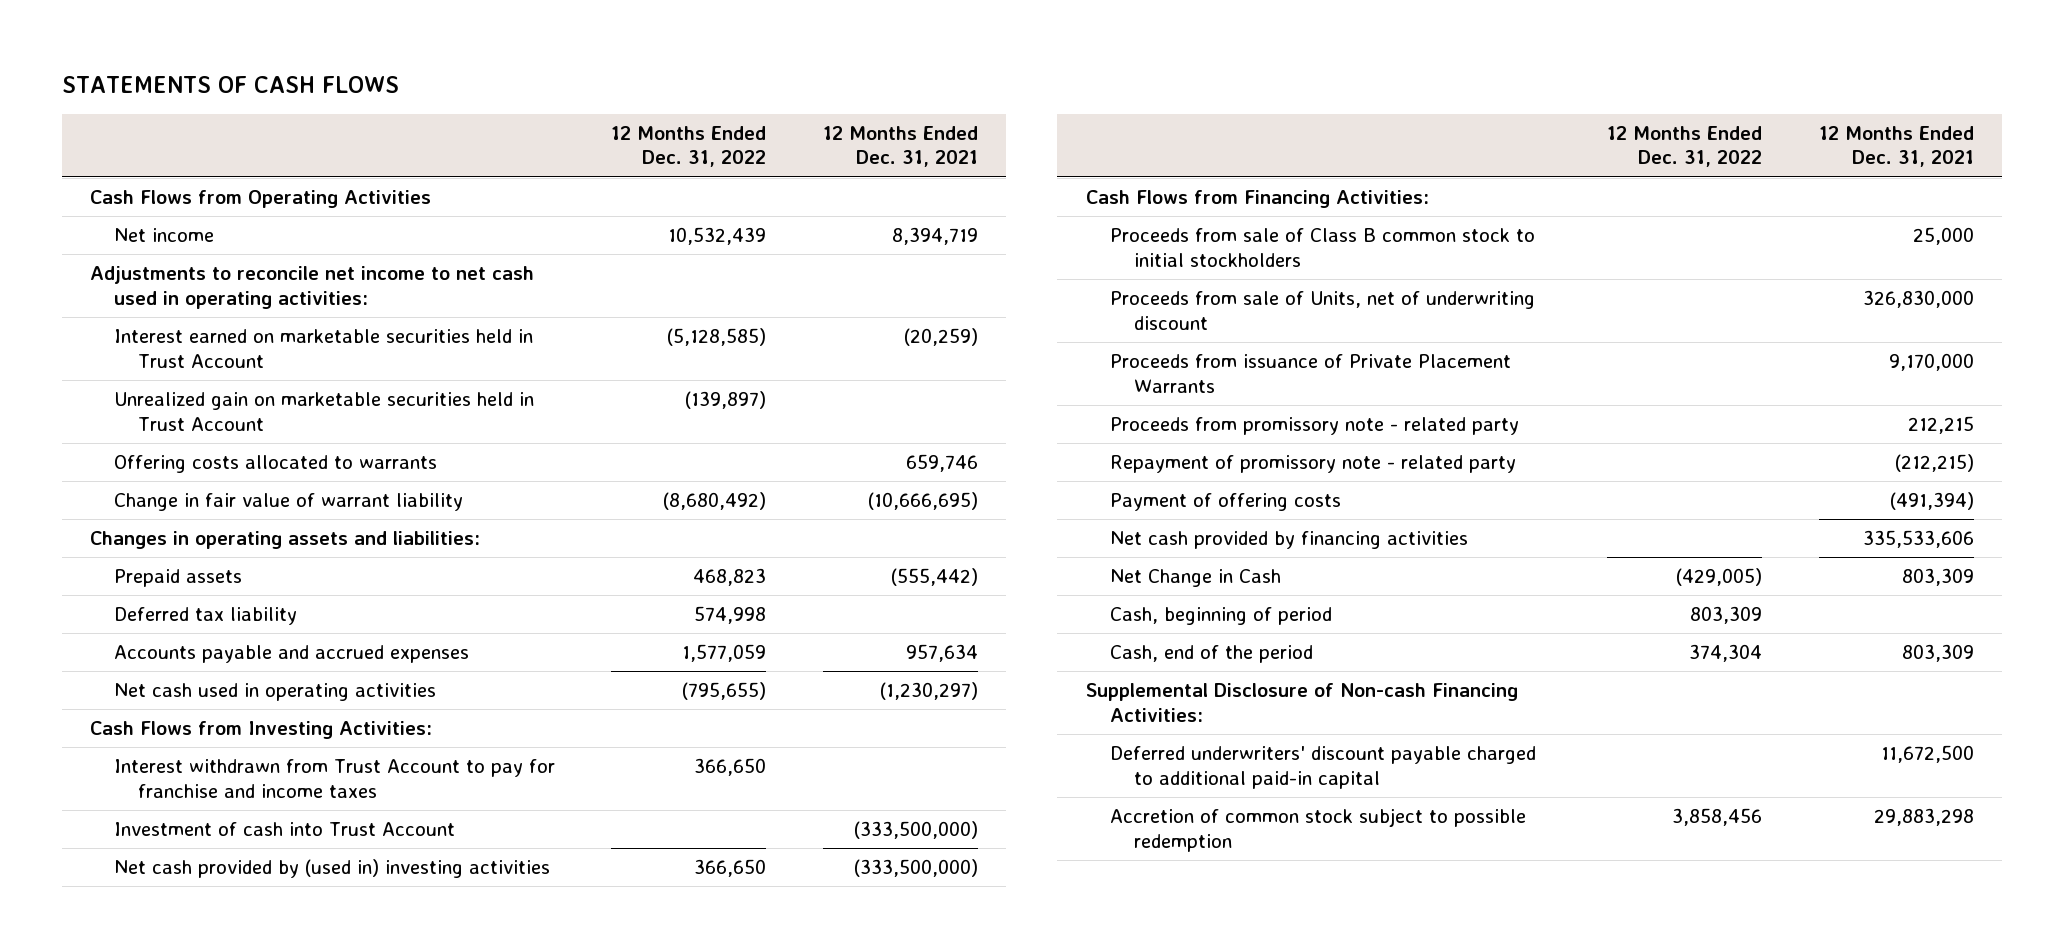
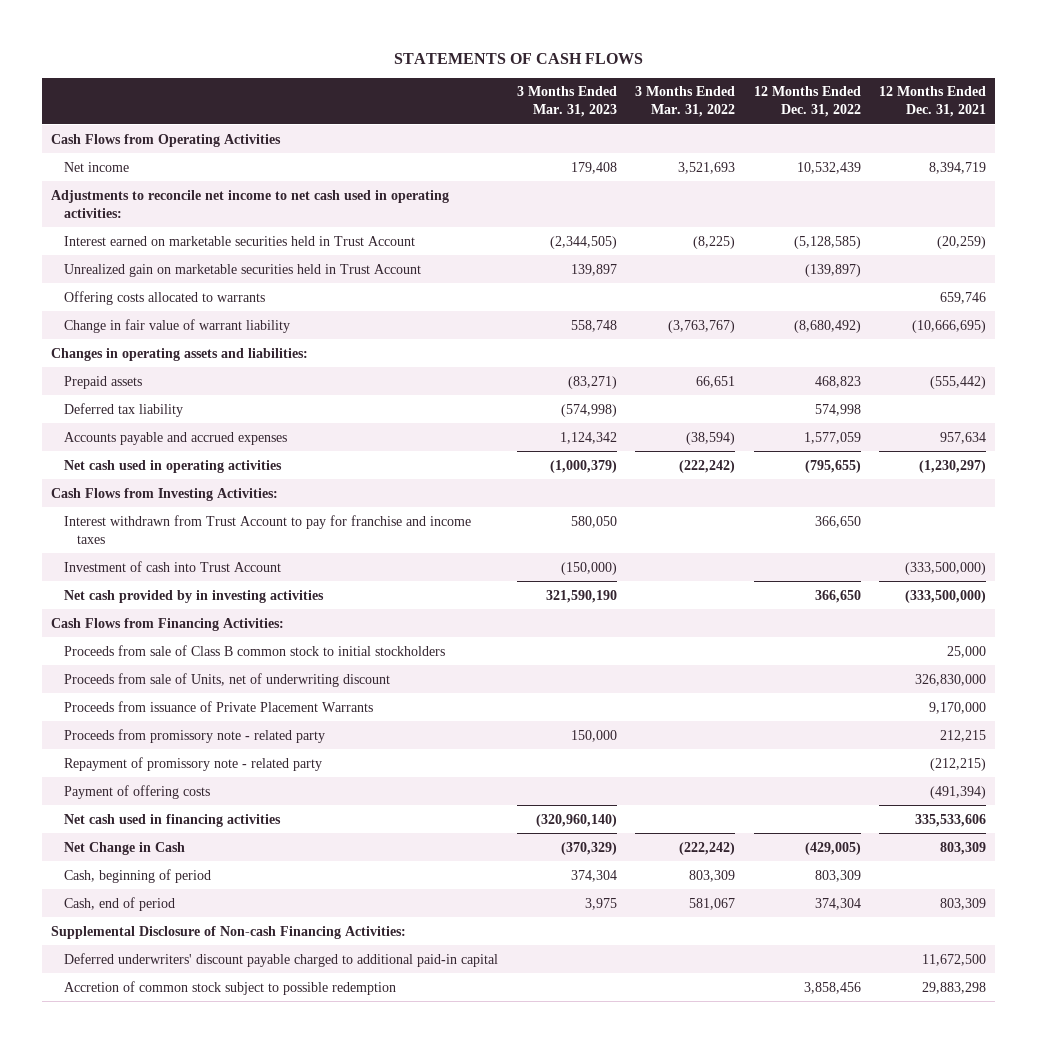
none -> [516,86,617,118] 3 Months Ended Mar. 31, 2023
none -> [635,86,736,118] 3 Months Ended Mar. 31, 2022
[113,858,550,878] Net cash provided by (used in) investing activities -> [64,589,325,603] Net cash provided by in investing activities
[1109,530,1468,549] Net cash provided by financing activities -> [64,813,282,827] Net cash used in financing activities
[1109,644,1313,663] Cash, end of the period -> [64,896,176,911] Cash, end of period

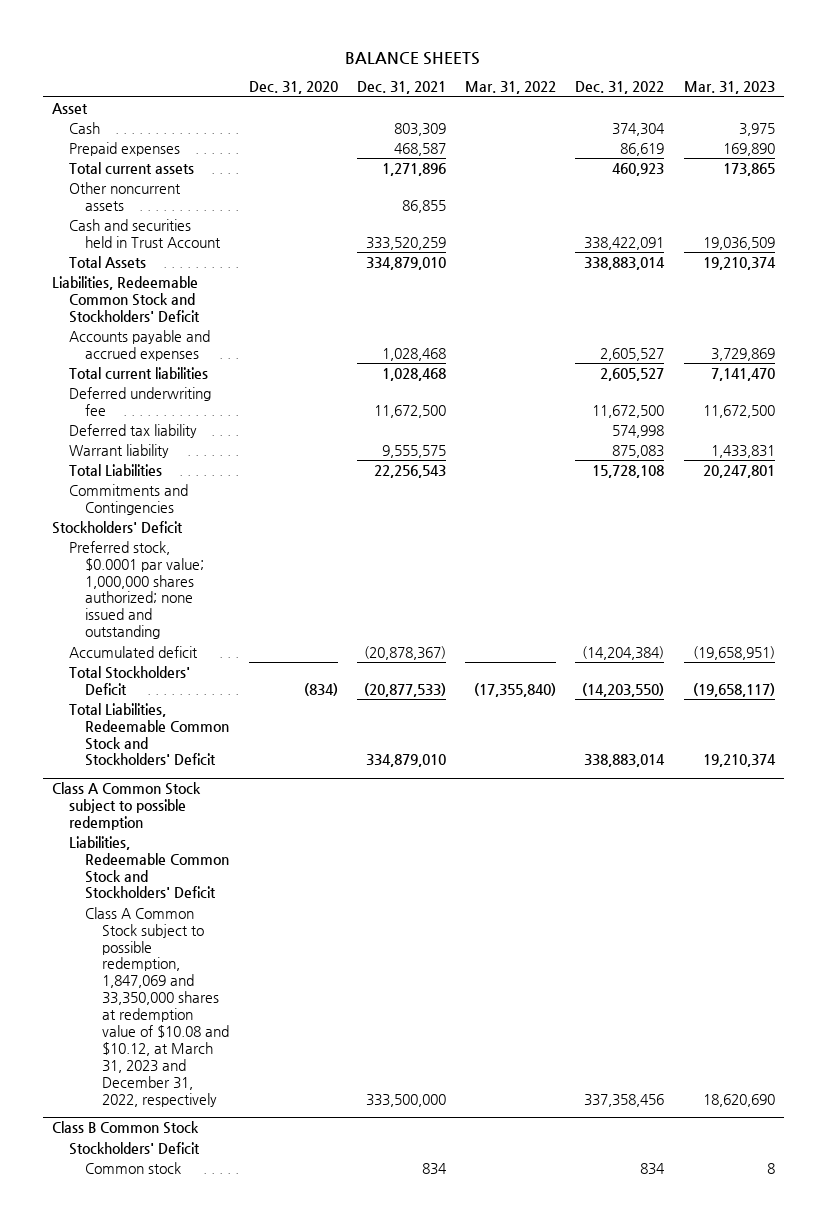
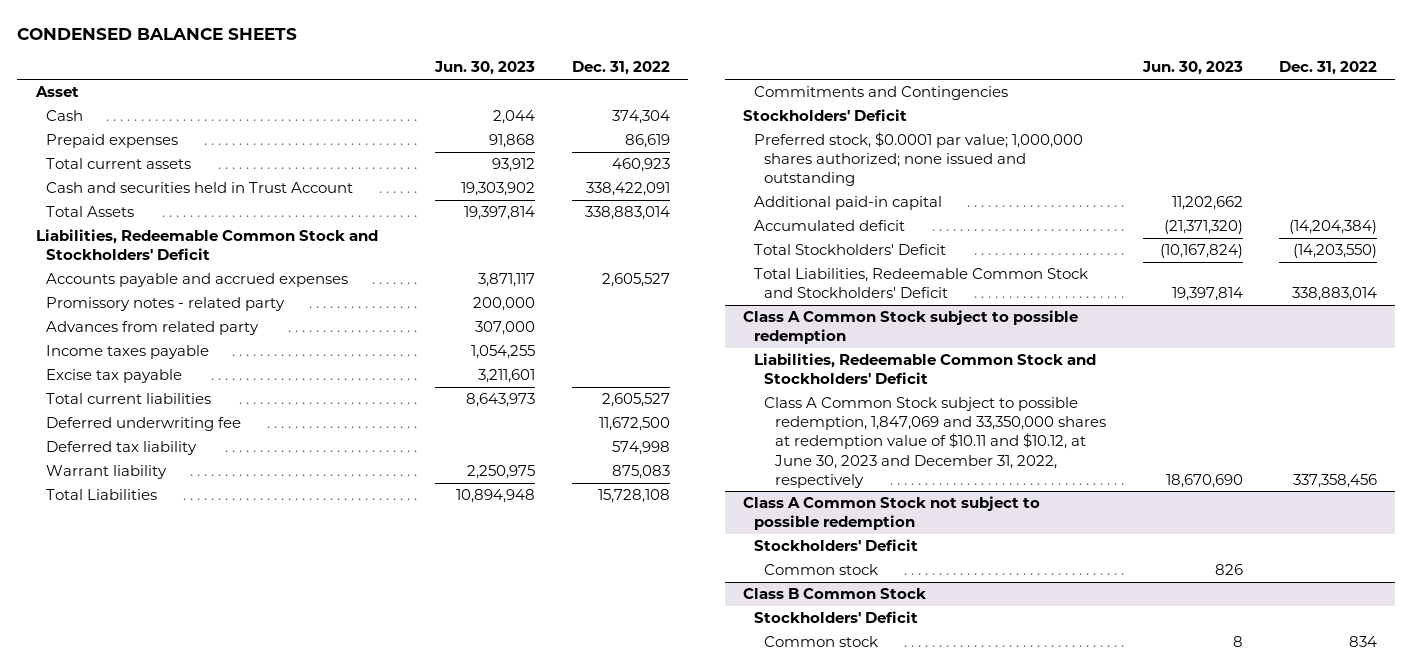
[345,52,481,66] BALANCE SHEETS -> [17,28,298,41] CONDENSED BALANCE SHEETS
[248,81,338,95] Dec. 31, 2020 -> none
[356,81,446,95] Dec. 31, 2021 -> none
[465,81,557,95] Mar. 31, 2022 -> none
[683,81,775,95] Mar. 31, 2023 -> none
none -> [434,61,536,76] Jun. 30, 2023
[68,181,181,211] Other noncurrent assets -> none
none -> [46,297,286,312] Promissory notes - related party
none -> [46,321,260,336] Advances from related party
none -> [46,345,210,360] Income taxes payable
none -> [46,369,183,384] Excise tax payable
none -> [753,196,942,211] Additional paid-in capital
[85,906,230,1107] Class A Common Stock subject to possible redemption, 1,847,069 and 33,350,000 shares at redemption value of $10.08 and $10.12, at March 31, 2023 and December 31, 2022, respectively -> [764,397,1107,488] Class A Common Stock subject to possible redemption, 1,847,069 and 33,350,000 shares at redemption value of $10.11 and $10.12, at June 30, 2023 and December 31, 2022, respectively
none -> [743,496,1041,531] Class A Common Stock not subject to possible redemption
none -> [753,539,918,552] Stockholders' Deficit
none -> [764,564,879,576] Common stock

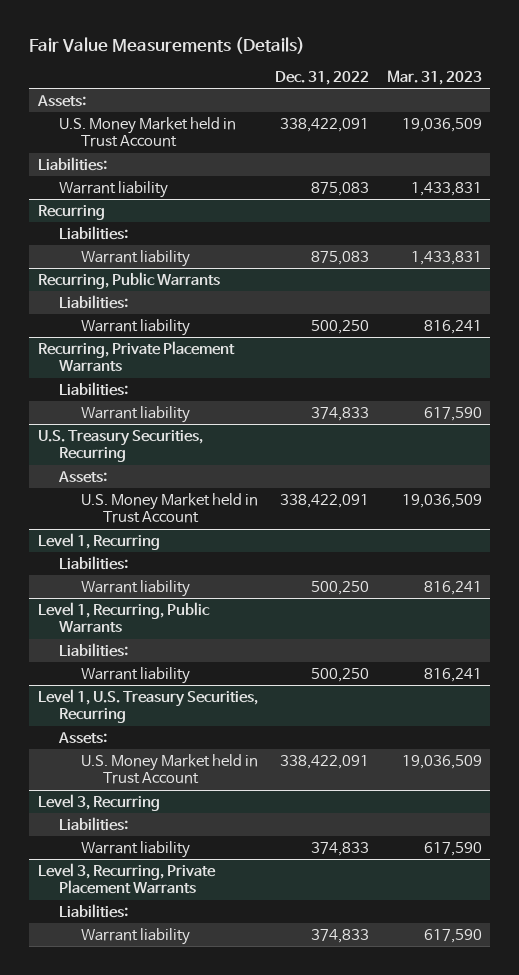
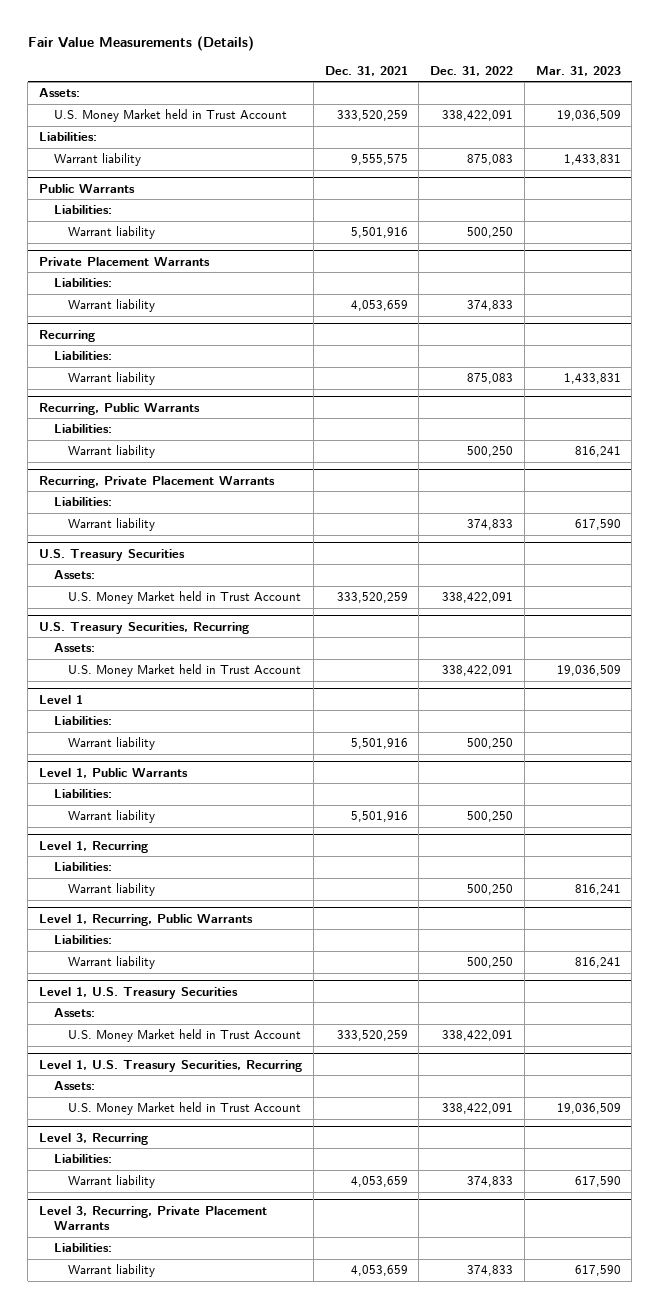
none -> [324,65,408,76] Dec. 31, 2021
none -> [39,183,136,193] Public Warrants
none -> [53,205,112,215] Liabilities:
none -> [67,226,155,240] Warrant liability
none -> [39,256,211,266] Private Placement Warrants
none -> [53,278,112,288] Liabilities:
none -> [67,299,155,313] Warrant liability
none -> [39,548,186,561] U.S. Treasury Securities
none -> [53,570,95,580] Assets:
none -> [67,591,301,605] U.S. Money Market held in Trust Account
none -> [39,694,84,704] Level 1
none -> [53,716,112,726] Liabilities:
none -> [67,737,155,751] Warrant liability
none -> [39,767,189,778] Level 1, Public Warrants
none -> [53,789,112,799] Liabilities:
none -> [67,810,155,824] Warrant liability
none -> [39,986,239,999] Level 1, U.S. Treasury Securities
none -> [53,1008,95,1018] Assets:
none -> [67,1029,301,1043] U.S. Money Market held in Trust Account

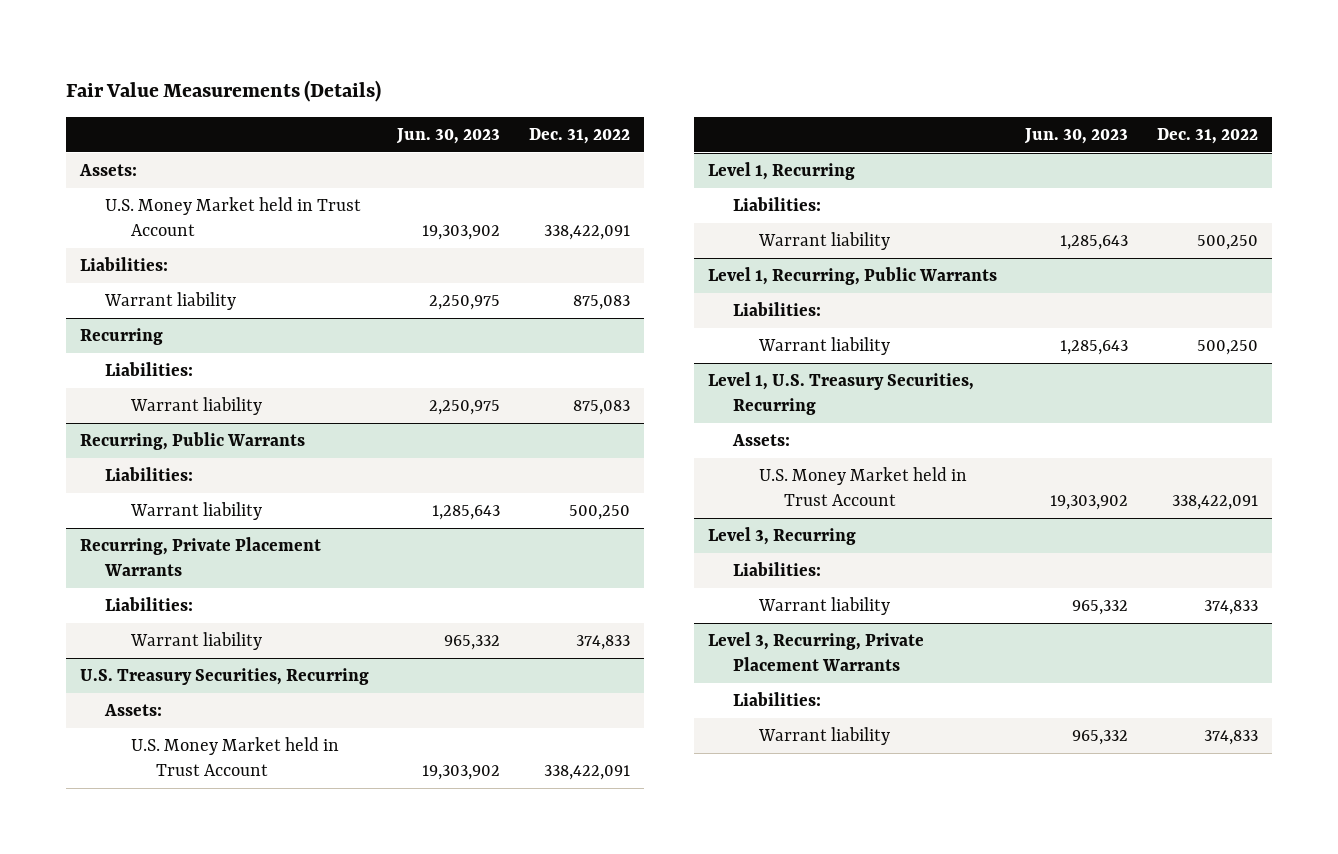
[324,65,408,76] Dec. 31, 2021 -> none
[535,65,621,76] Mar. 31, 2023 -> none
none -> [396,127,501,144] Jun. 30, 2023
[39,183,136,193] Public Warrants -> none
[53,205,112,215] Liabilities: -> none
[67,226,155,240] Warrant liability -> none
[39,256,211,266] Private Placement Warrants -> none
[53,278,112,288] Liabilities: -> none
[67,299,155,313] Warrant liability -> none
[39,548,186,561] U.S. Treasury Securities -> none
[53,570,95,580] Assets: -> none
[67,591,301,605] U.S. Money Market held in Trust Account -> none
[39,694,84,704] Level 1 -> none
[53,716,112,726] Liabilities: -> none
[67,737,155,751] Warrant liability -> none
[39,767,189,778] Level 1, Public Warrants -> none
[53,789,112,799] Liabilities: -> none
[67,810,155,824] Warrant liability -> none
[39,986,239,999] Level 1, U.S. Treasury Securities -> none
[53,1008,95,1018] Assets: -> none
[67,1029,301,1043] U.S. Money Market held in Trust Account -> none

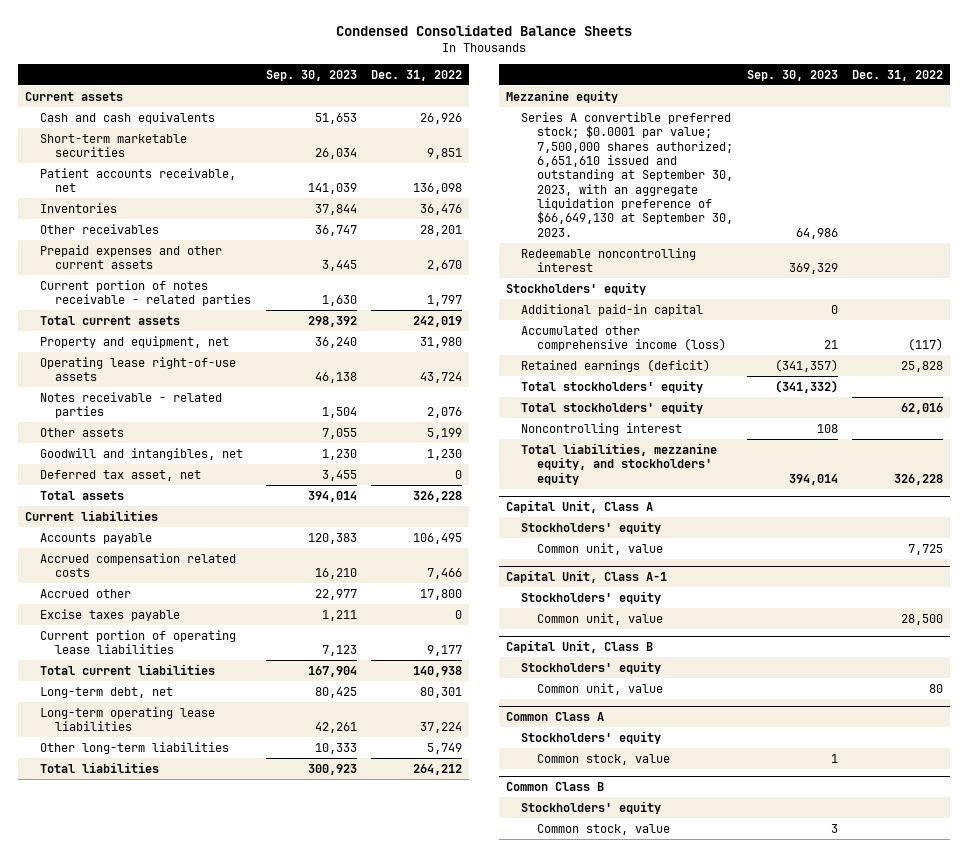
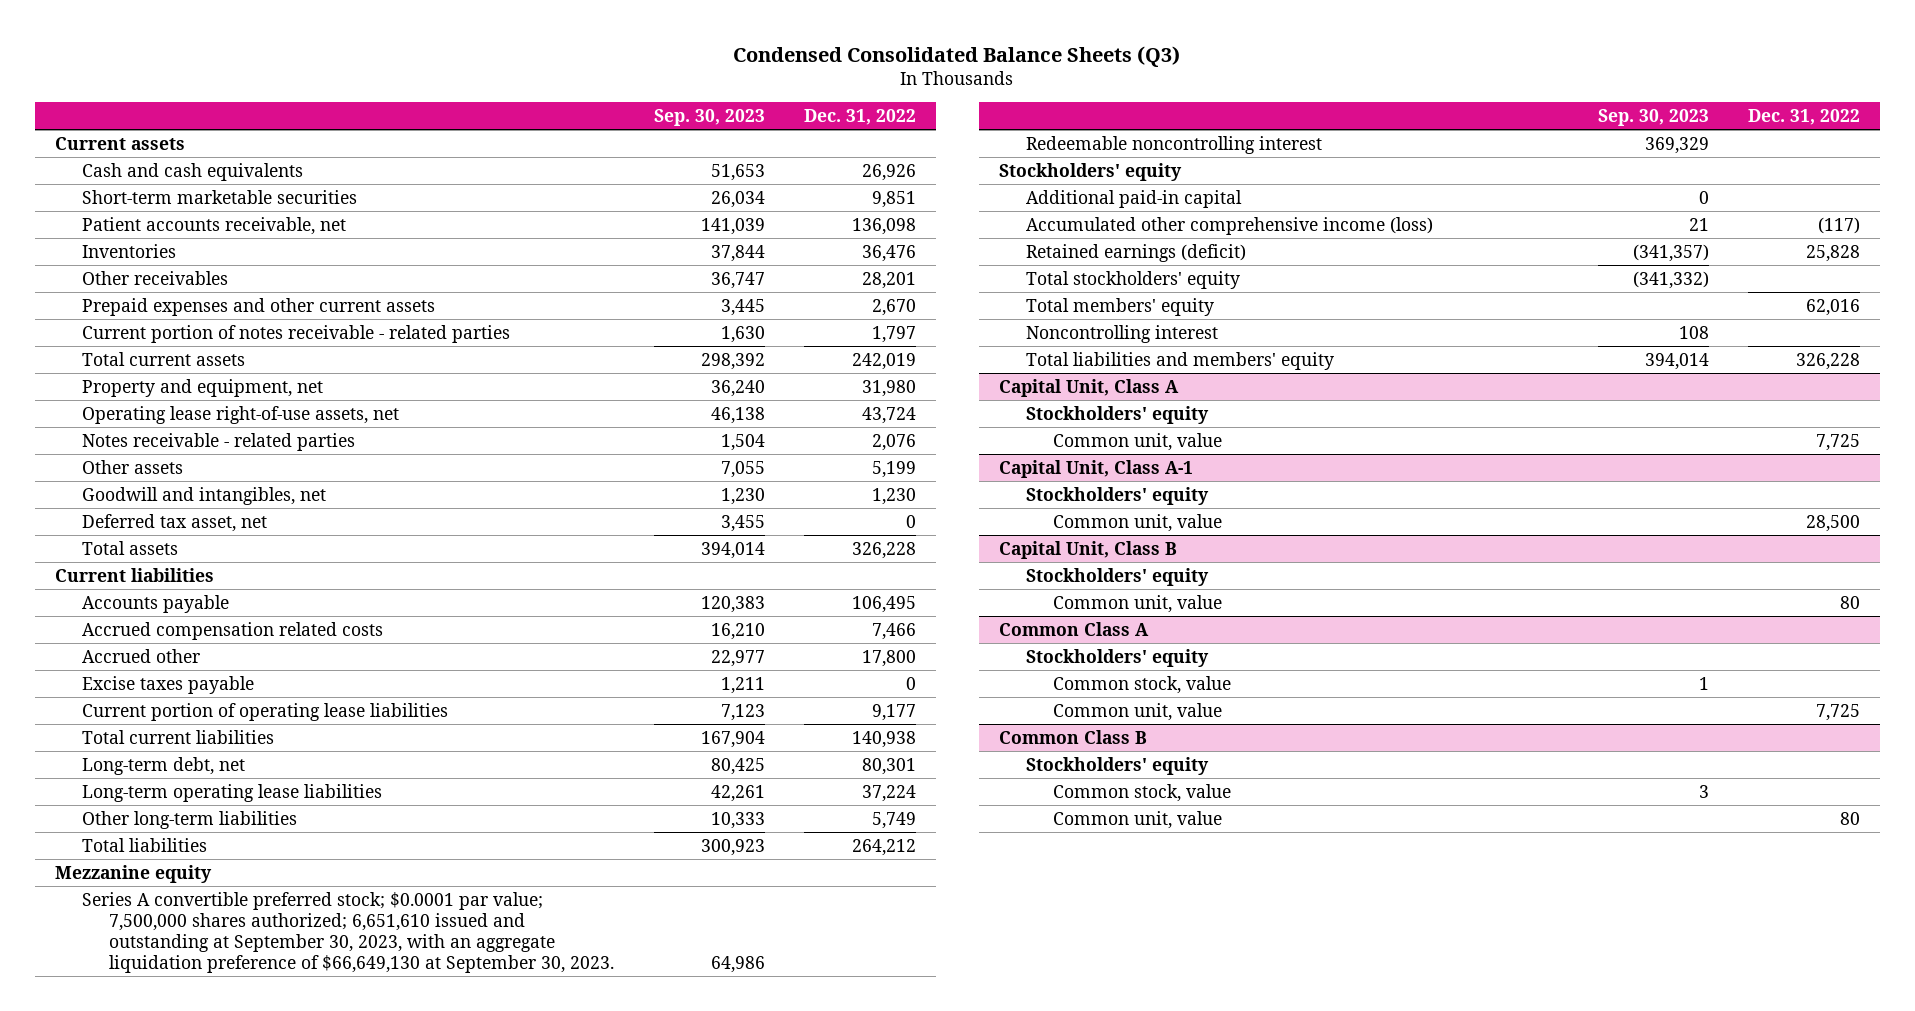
[335,25,632,37] Condensed Consolidated Balance Sheets -> [733,45,1181,67] Condensed Consolidated Balance Sheets (Q3)
[40,356,237,382] Operating lease right-of-use assets -> [81,405,399,424] Operating lease right-of-use assets, net
[521,400,704,414] Total stockholders' equity -> [1025,297,1214,316] Total members' equity
[521,442,718,485] Total liabilities, mezzanine equity, and stockholders' equity -> [1025,351,1334,370] Total liabilities and members' equity
none -> [1053,702,1223,721] Common unit, value
none -> [1053,810,1223,829] Common unit, value

